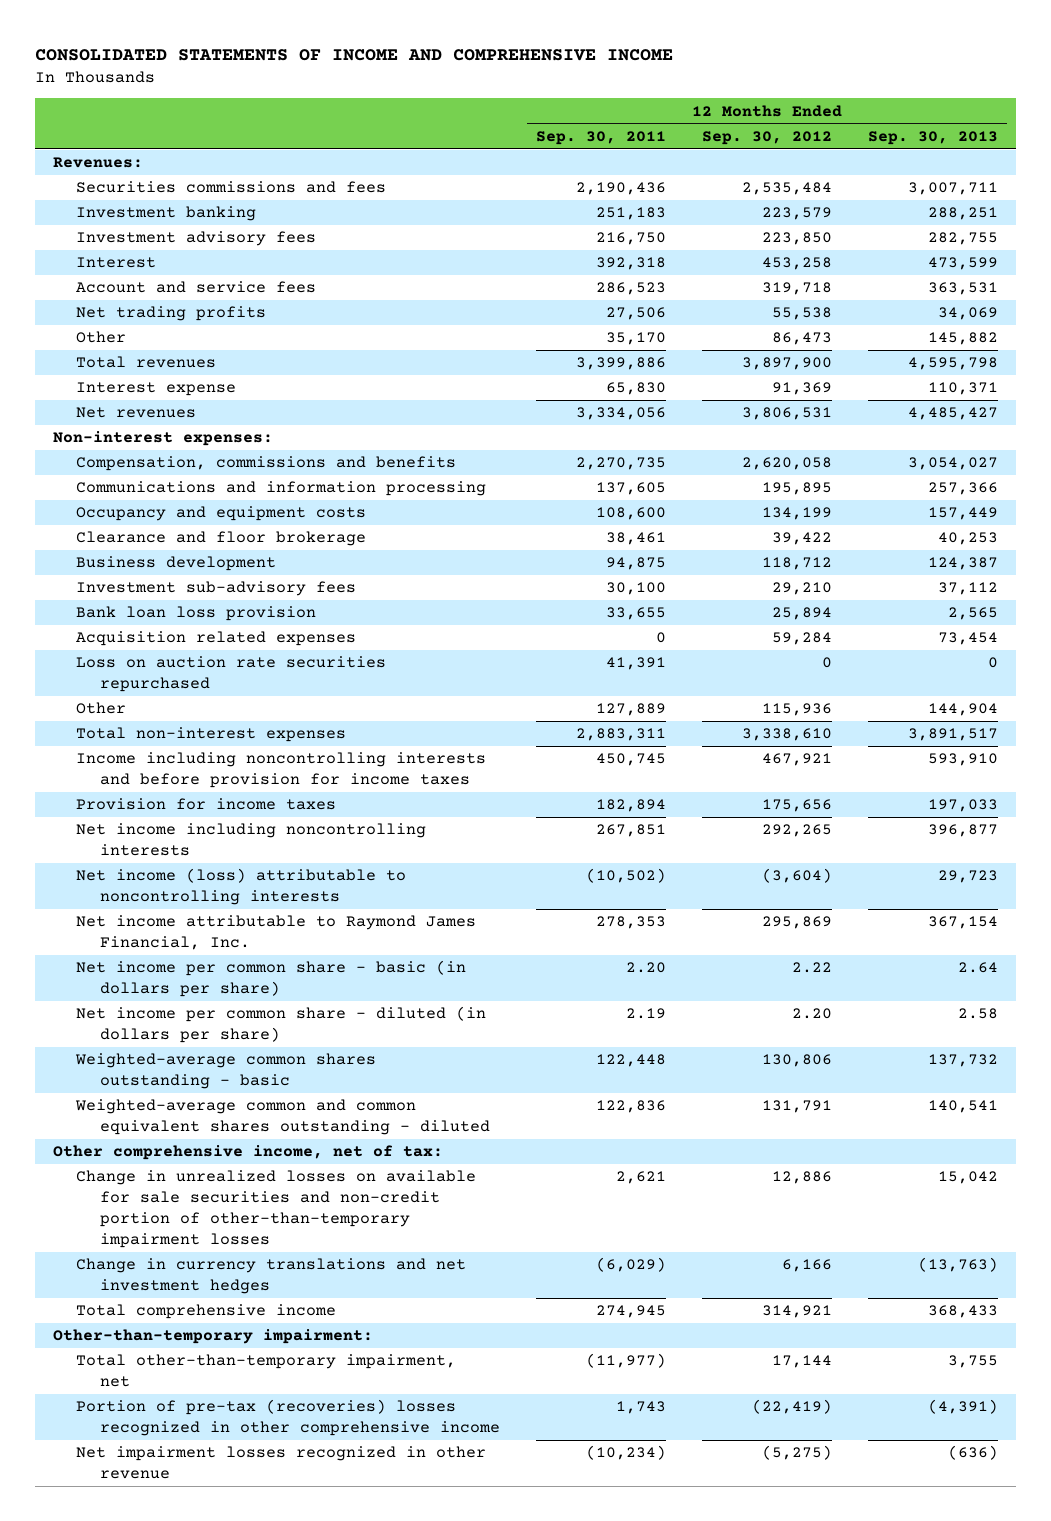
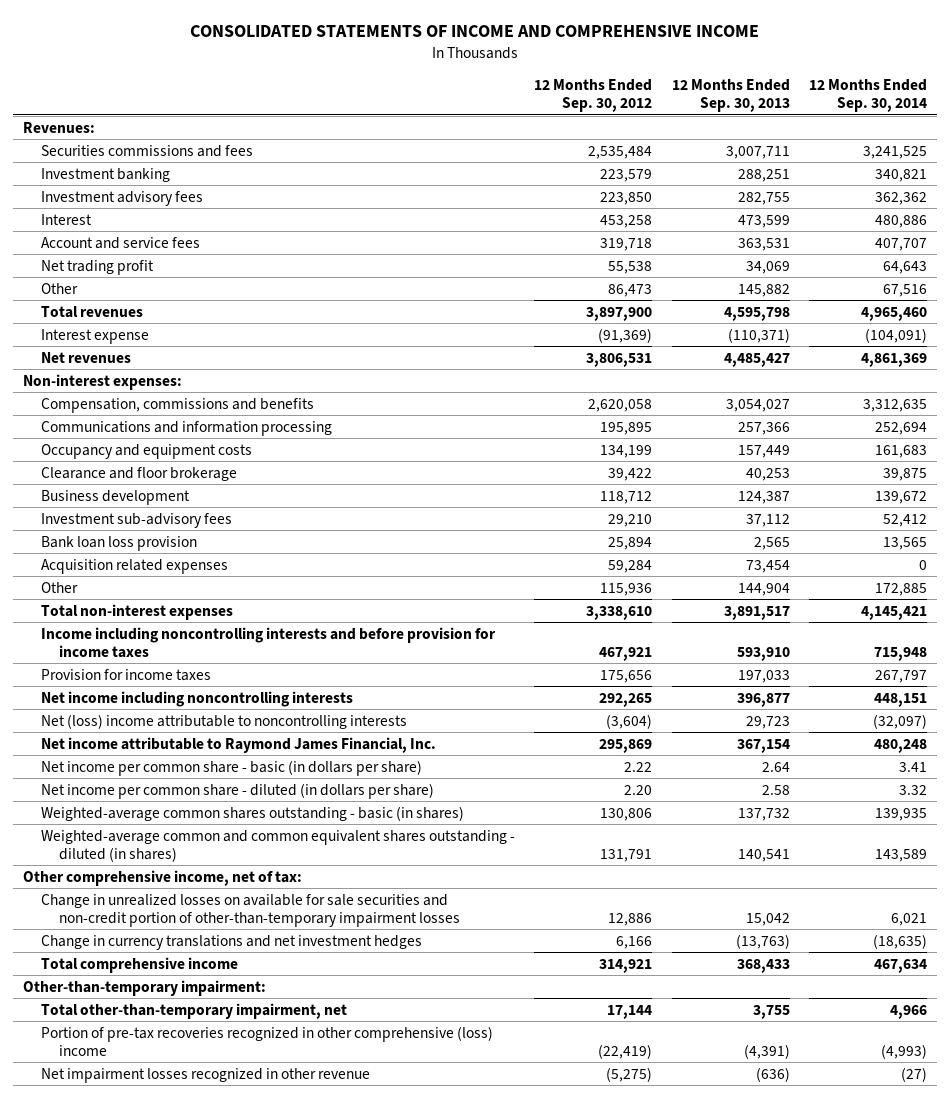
[536,130,667,145] Sep. 30, 2011 -> none
none -> [809,78,928,113] 12 Months Ended Sep. 30, 2014
[76,306,267,322] Net trading profits -> [40,259,154,275] Net trading profit
[772,382,833,396] 91,369 -> [598,327,653,343] (91,369)
[928,382,999,396] 110,371 -> [727,327,790,343] (110,371)
[76,656,387,693] Loss on auction rate securities repurchased -> none
[76,868,407,906] Net income (loss) attributable to noncontrolling interests -> [40,713,407,729] Net (loss) income attributable to noncontrolling interests
[75,1053,377,1090] Weighted-average common shares outstanding - basic -> [40,805,464,821] Weighted-average common shares outstanding - basic (in shares)
[75,1099,490,1136] Weighted-average common and common equivalent shares outstanding - diluted -> [40,829,515,863] Weighted-average common and common equivalent shares outstanding - diluted (in shares)
[76,1399,500,1437] Portion of pre-tax (recoveries) losses recognized in other comprehensive income -> [40,1025,493,1057] Portion of pre-tax recoveries recognized in other comprehensive (loss) income

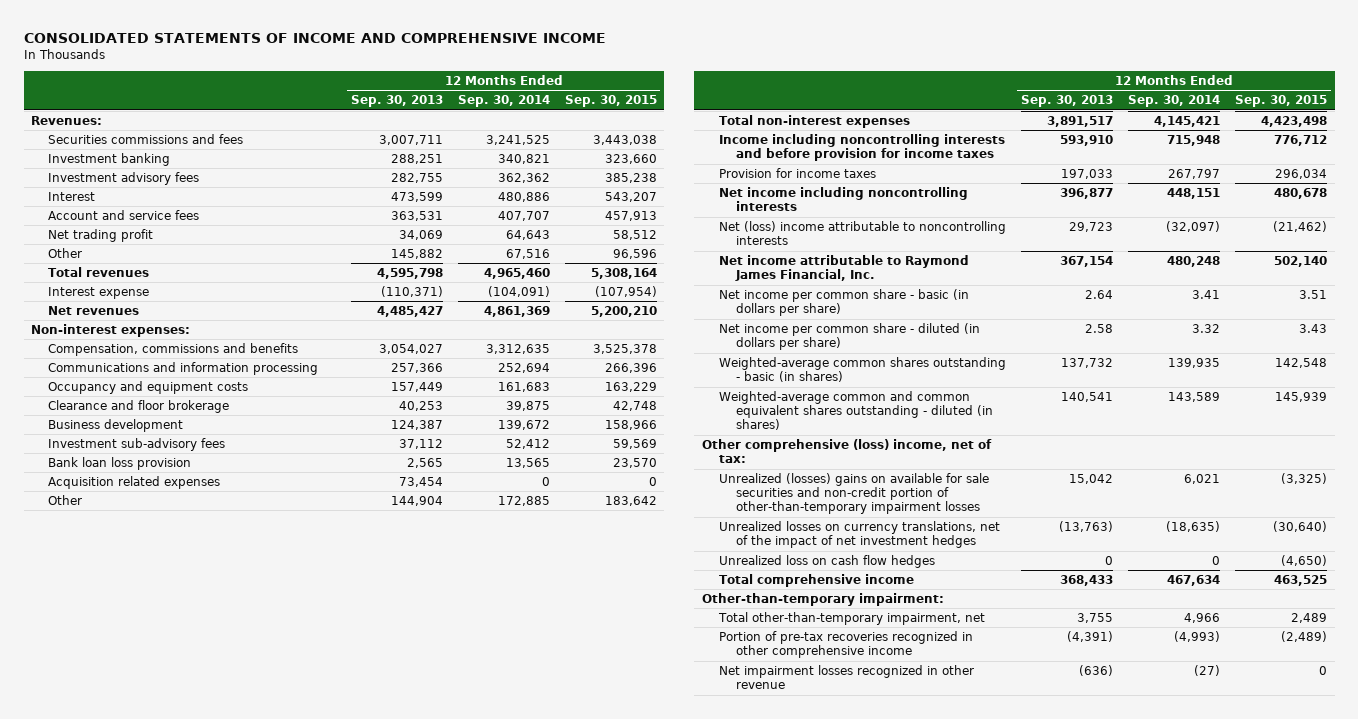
[534,78,653,113] 12 Months Ended Sep. 30, 2012 -> none
none -> [564,95,657,108] Sep. 30, 2015
[22,869,302,886] Other comprehensive income, net of tax: -> [701,439,992,464] Other comprehensive (loss) income, net of tax:
[40,893,460,928] Change in unrealized losses on available for sale securities and non-credit portion of other-than-temporary impairment losses -> [718,473,989,515] Unrealized (losses) gains on available for sale securities and non-credit portion of other-than-temporary impairment losses
[40,934,422,950] Change in currency translations and net investment hedges -> [718,521,1000,549] Unrealized losses on currency translations, net of the impact of net investment hedges
none -> [718,555,935,569] Unrealized loss on cash flow hedges
[40,1025,493,1057] Portion of pre-tax recoveries recognized in other comprehensive (loss) income -> [718,631,973,659] Portion of pre-tax recoveries recognized in other comprehensive income

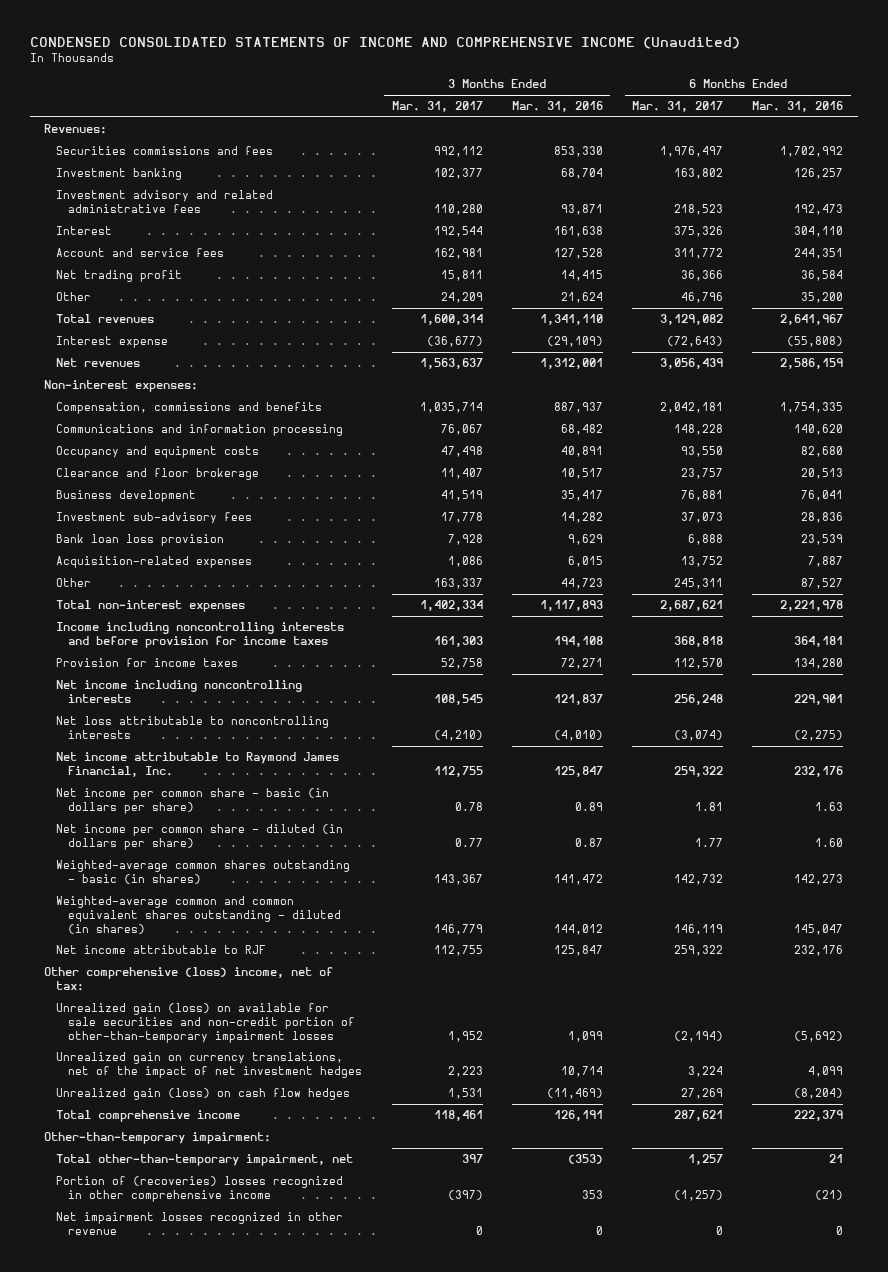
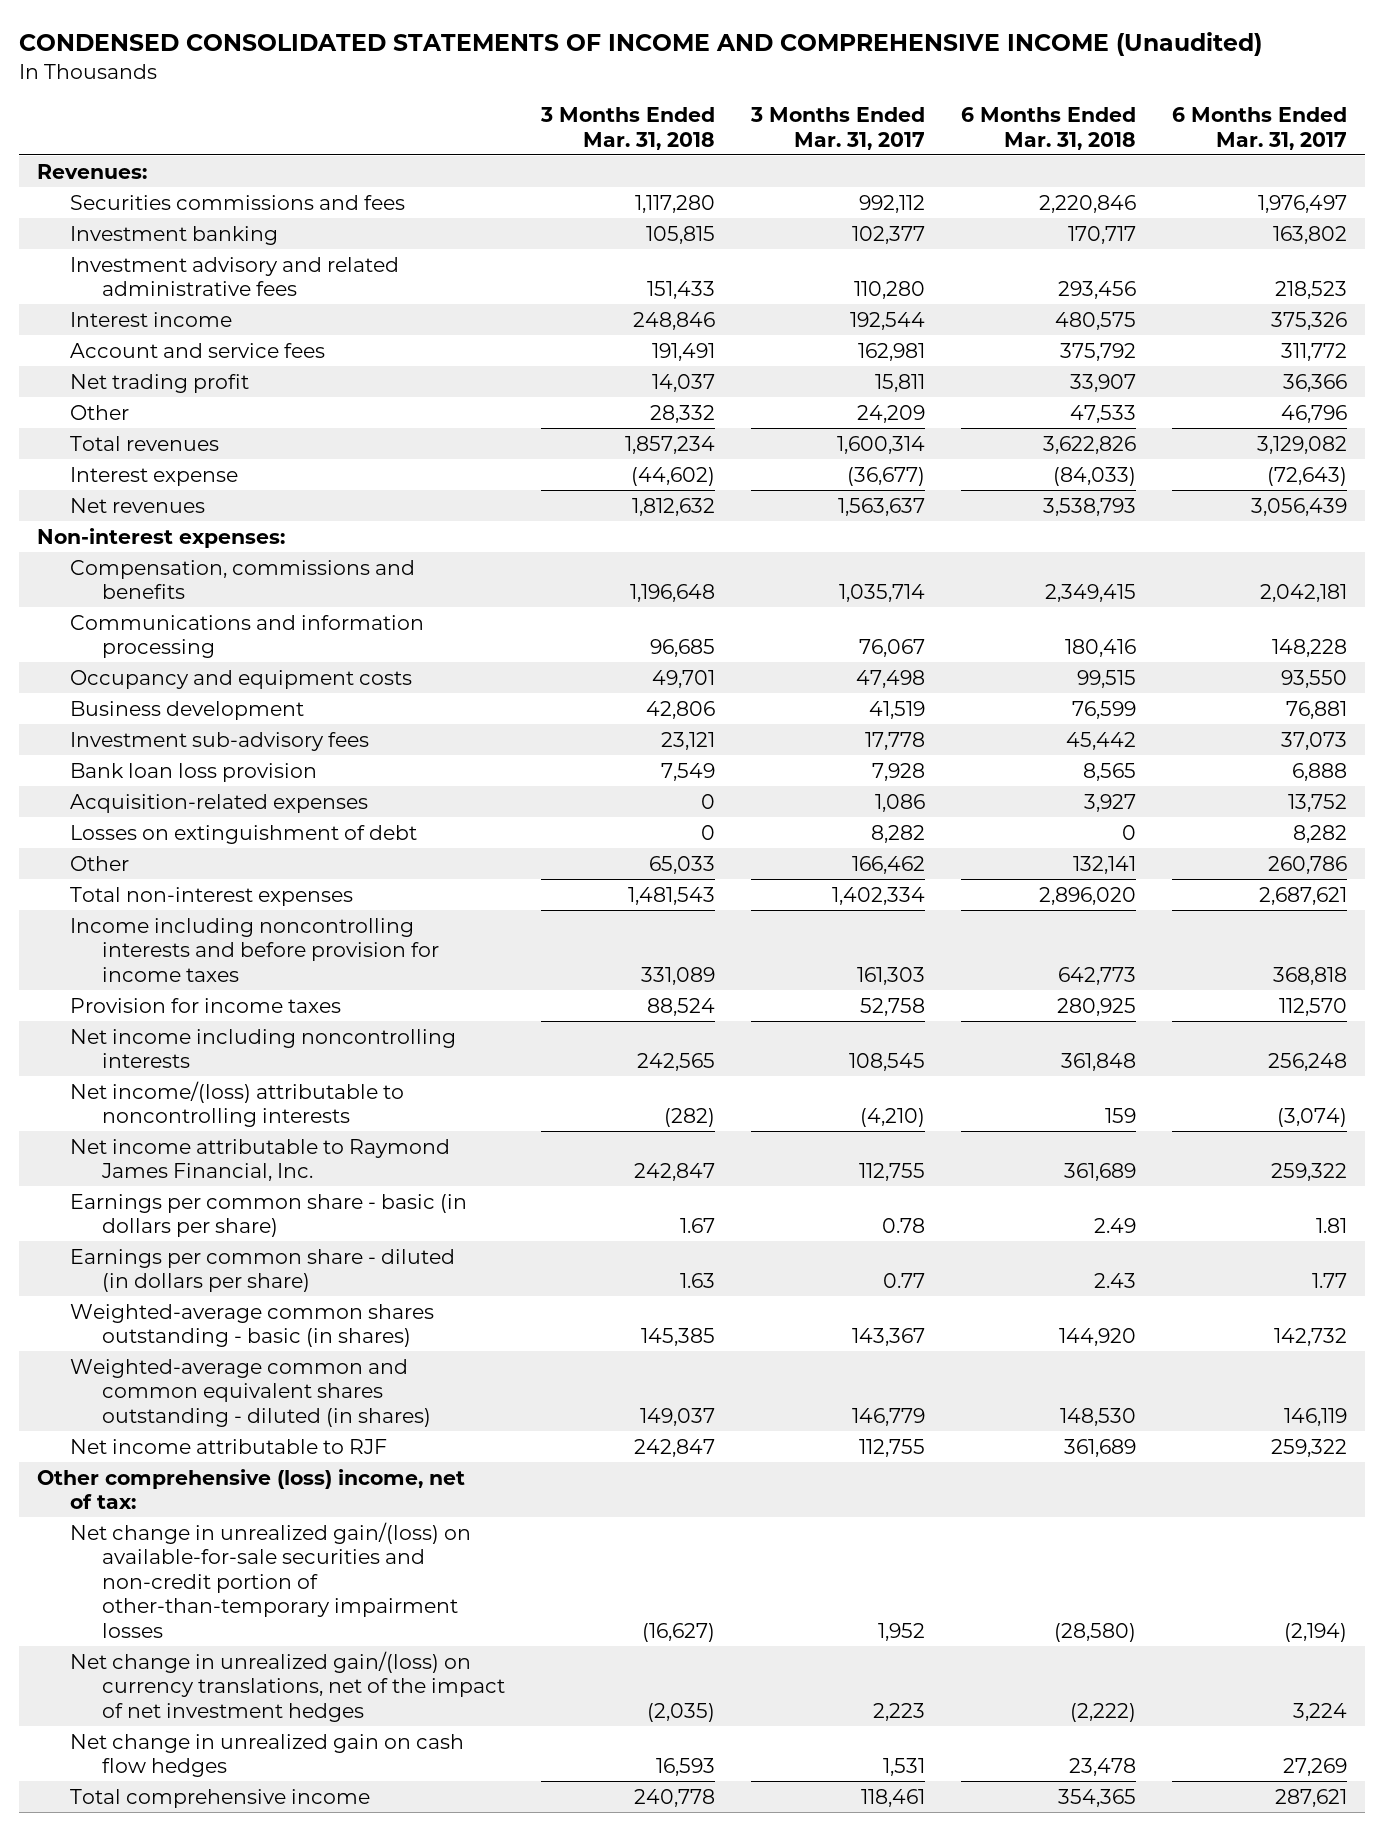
[511,101,603,113] Mar. 31, 2016 -> none
[752,101,844,113] Mar. 31, 2016 -> none
none -> [539,107,715,150] 3 Months Ended Mar. 31, 2018
none -> [961,107,1137,150] 6 Months Ended Mar. 31, 2018
[56,226,113,236] Interest -> [69,311,232,327] Interest income
[56,468,260,481] Clearance and floor brokerage -> none
none -> [69,824,417,844] Losses on extinguishment of debt
[433,578,483,590] 163,337 -> [851,855,925,874] 166,462
[674,578,724,590] 245,311 -> [1268,855,1348,874] 260,786
[56,716,330,739] Net loss attributable to noncontrolling interests -> [69,1080,404,1128] Net income/(loss) attributable to noncontrolling interests
[56,788,330,814] Net income per common share - basic (in dollars per share) -> [69,1193,467,1238] Earnings per common share - basic (in dollars per share)
[56,824,344,850] Net income per common share - diluted (in dollars per share) -> [69,1248,455,1293] Earnings per common share - diluted (in dollars per share)
[56,1003,356,1043] Unrealized gain (loss) on available for sale securities and non-credit portion of other-than-temporary impairment losses -> [69,1521,471,1638] Net change in unrealized gain/(loss) on available-for-sale securities and non-credit portion of other-than-temporary impairment losses
[56,1052,363,1078] Unrealized gain on currency translations, net of the impact of net investment hedges -> [69,1650,505,1722] Net change in unrealized gain/(loss) on currency translations, net of the impact of net investment hedges
[56,1088,351,1101] Unrealized gain (loss) on cash flow hedges -> [69,1733,464,1778] Net change in unrealized gain on cash flow hedges
[44,1132,272,1145] Other-than-temporary impairment: -> none
[56,1154,354,1167] Total other-than-temporary impairment, net -> none
[56,1176,344,1202] Portion of (recoveries) losses recognized in other comprehensive income -> none
[56,1212,344,1235] Net impairment losses recognized in other revenue -> none

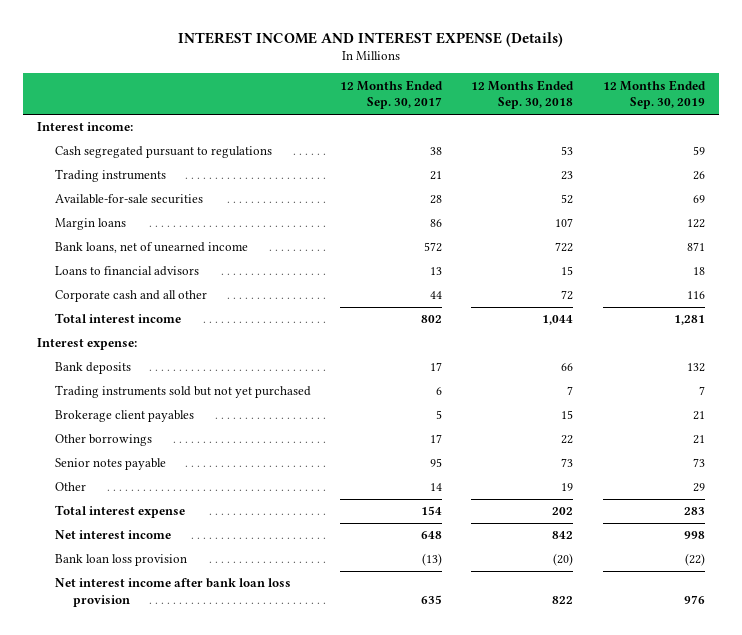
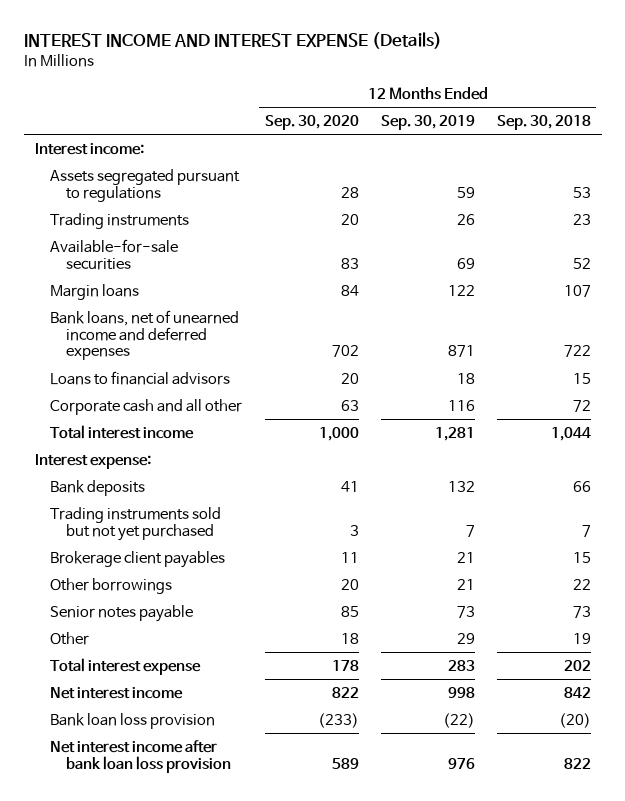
[340,79,444,110] 12 Months Ended Sep. 30, 2017 -> none
none -> [264,114,359,130] Sep. 30, 2020
[55,146,273,159] Cash segregated pursuant to regulations -> [50,168,241,202] Assets segregated pursuant to regulations
[55,242,249,254] Bank loans, net of unearned income -> [50,309,240,361] Bank loans, net of unearned income and deferred expenses

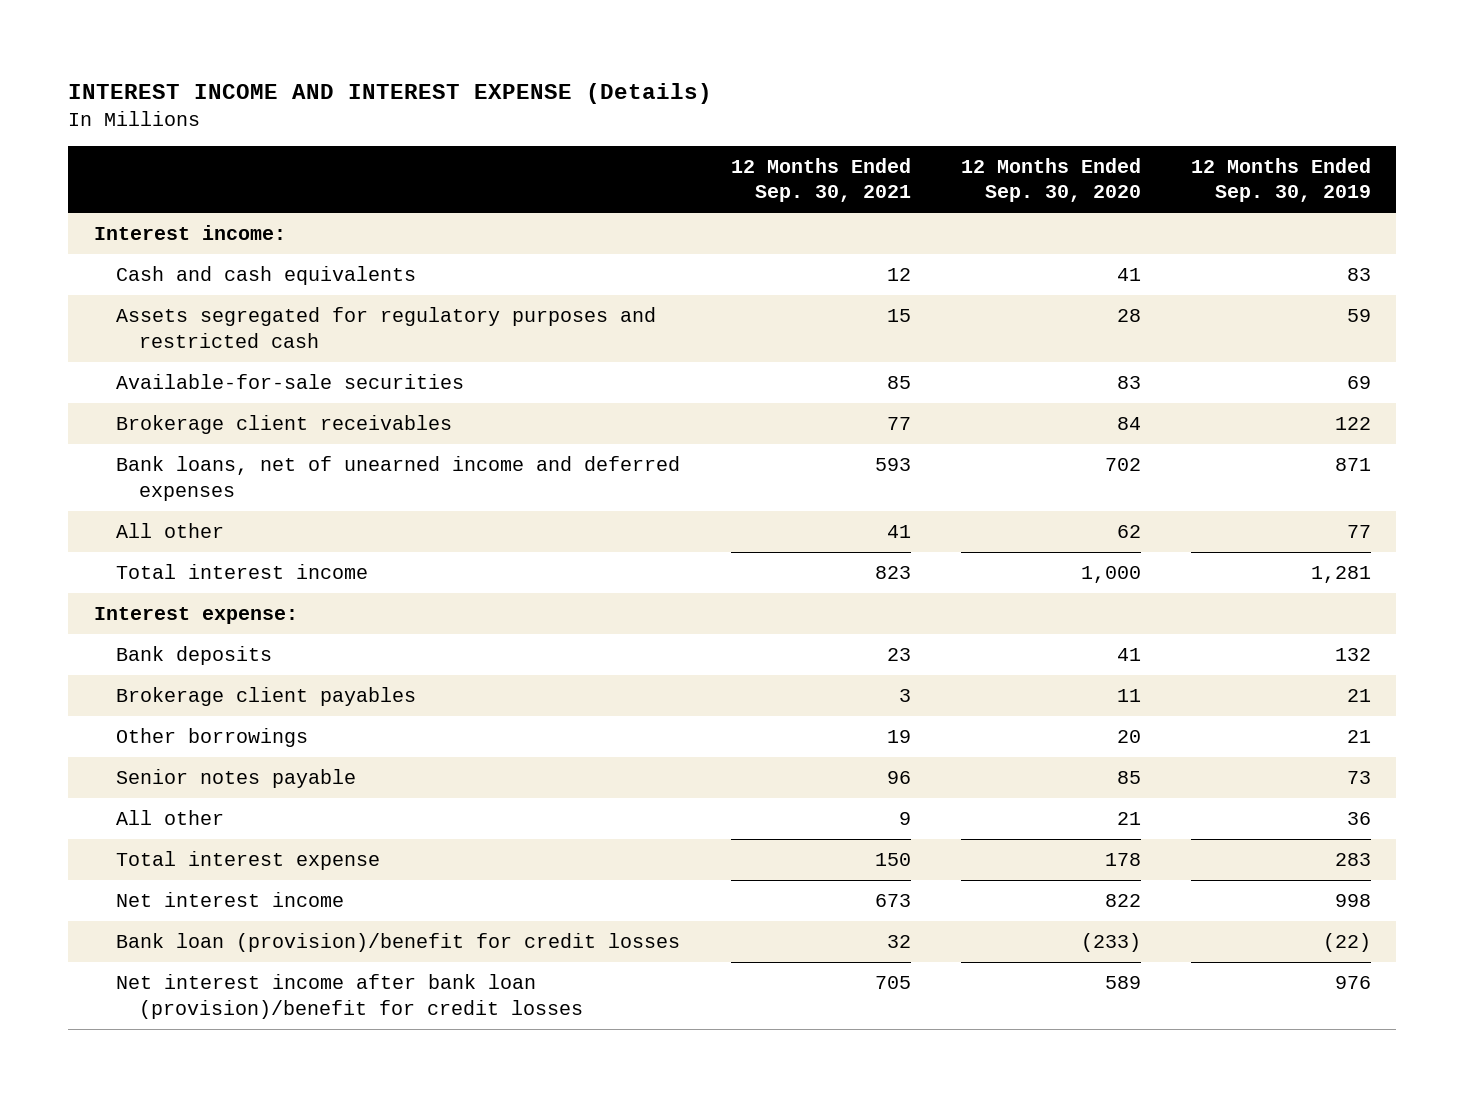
[496,114,591,130] Sep. 30, 2018 -> none
none -> [730,157,911,203] 12 Months Ended Sep. 30, 2021
[50,212,190,229] Trading instruments -> none
none -> [116,266,417,286] Cash and cash equivalents
[50,168,241,202] Assets segregated pursuant to regulations -> [116,307,657,348] Assets segregated for regulatory purposes and restricted cash
[50,283,140,300] Margin loans -> [116,415,453,435] Brokerage client receivables
[50,370,231,385] Loans to financial advisors -> none
[50,398,243,415] Corporate cash and all other -> [116,523,225,539] All other
[340,399,359,411] 63 -> [1116,525,1141,539] 62
[447,399,475,411] 116 -> [1347,525,1372,539] 77
[50,506,222,541] Trading instruments sold but not yet purchased -> none
[50,631,90,645] Other -> [116,810,225,826] All other
[340,632,359,644] 18 -> [1116,812,1141,826] 21
[456,632,475,644] 29 -> [1347,812,1372,826] 36
[50,712,216,729] Bank loan loss provision -> [116,933,681,953] Bank loan (provision)/benefit for credit losses
[50,739,232,773] Net interest income after bank loan loss provision -> [116,974,584,1019] Net interest income after bank loan (provision)/benefit for credit losses

